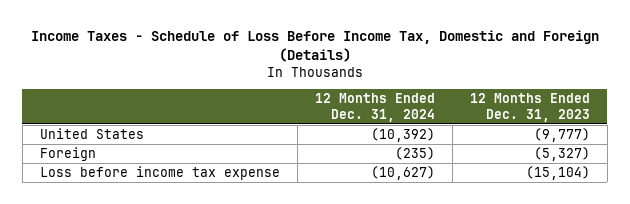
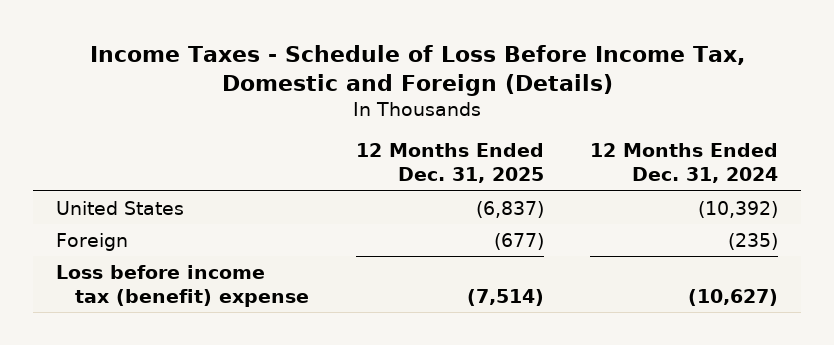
[469,93,590,122] 12 Months Ended Dec. 31, 2023 -> none
none -> [355,143,544,184] 12 Months Ended Dec. 31, 2025
[39,166,280,181] Loss before income tax expense -> [55,264,310,307] Loss before income tax (benefit) expense

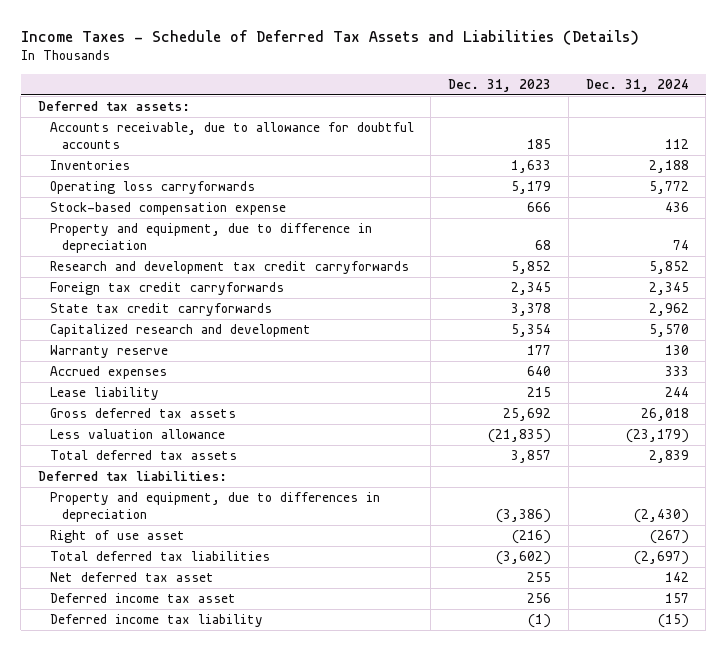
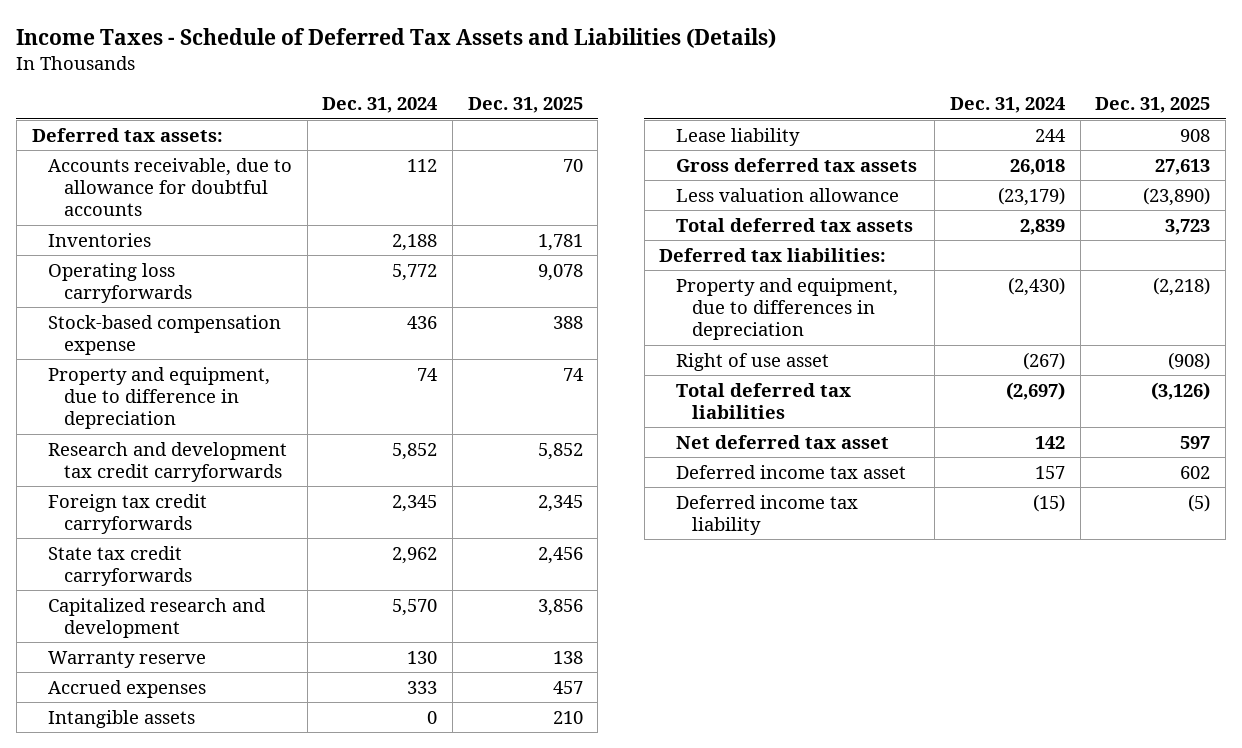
[448,78,552,92] Dec. 31, 2023 -> none
none -> [467,97,583,114] Dec. 31, 2025
none -> [47,709,195,728] Intangible assets

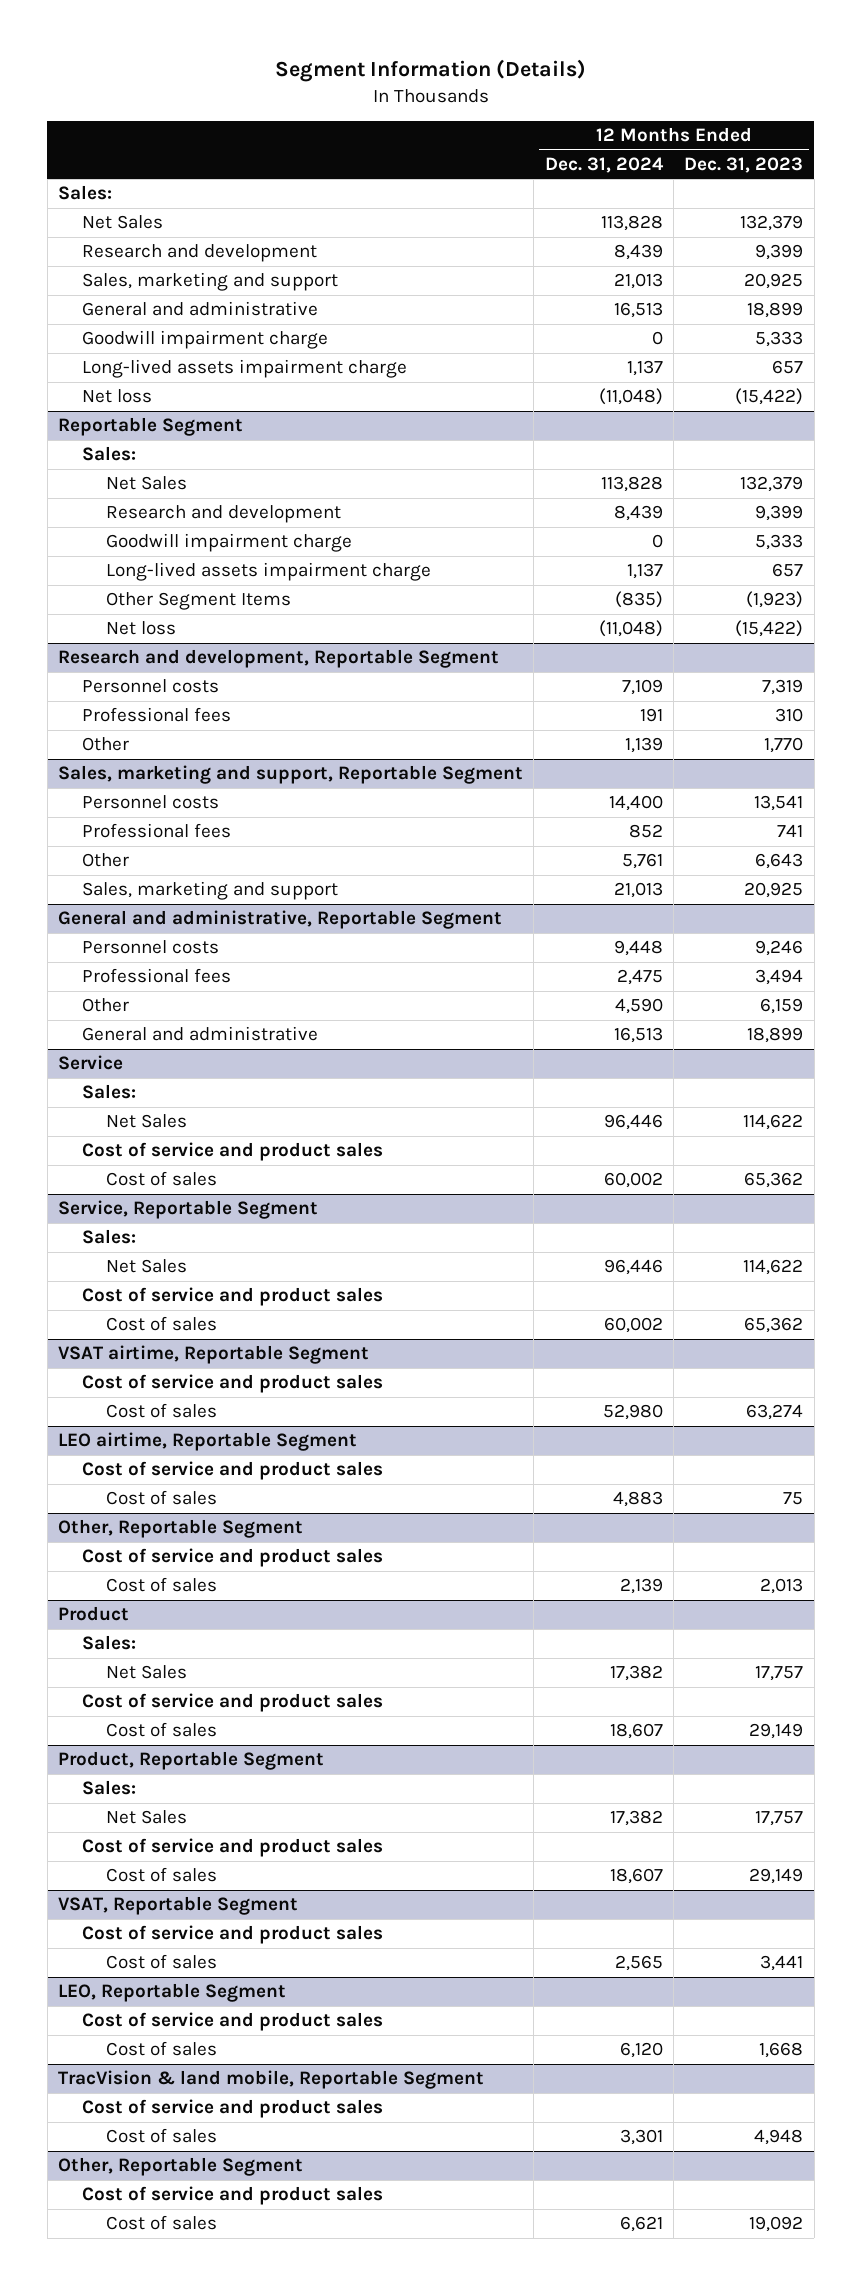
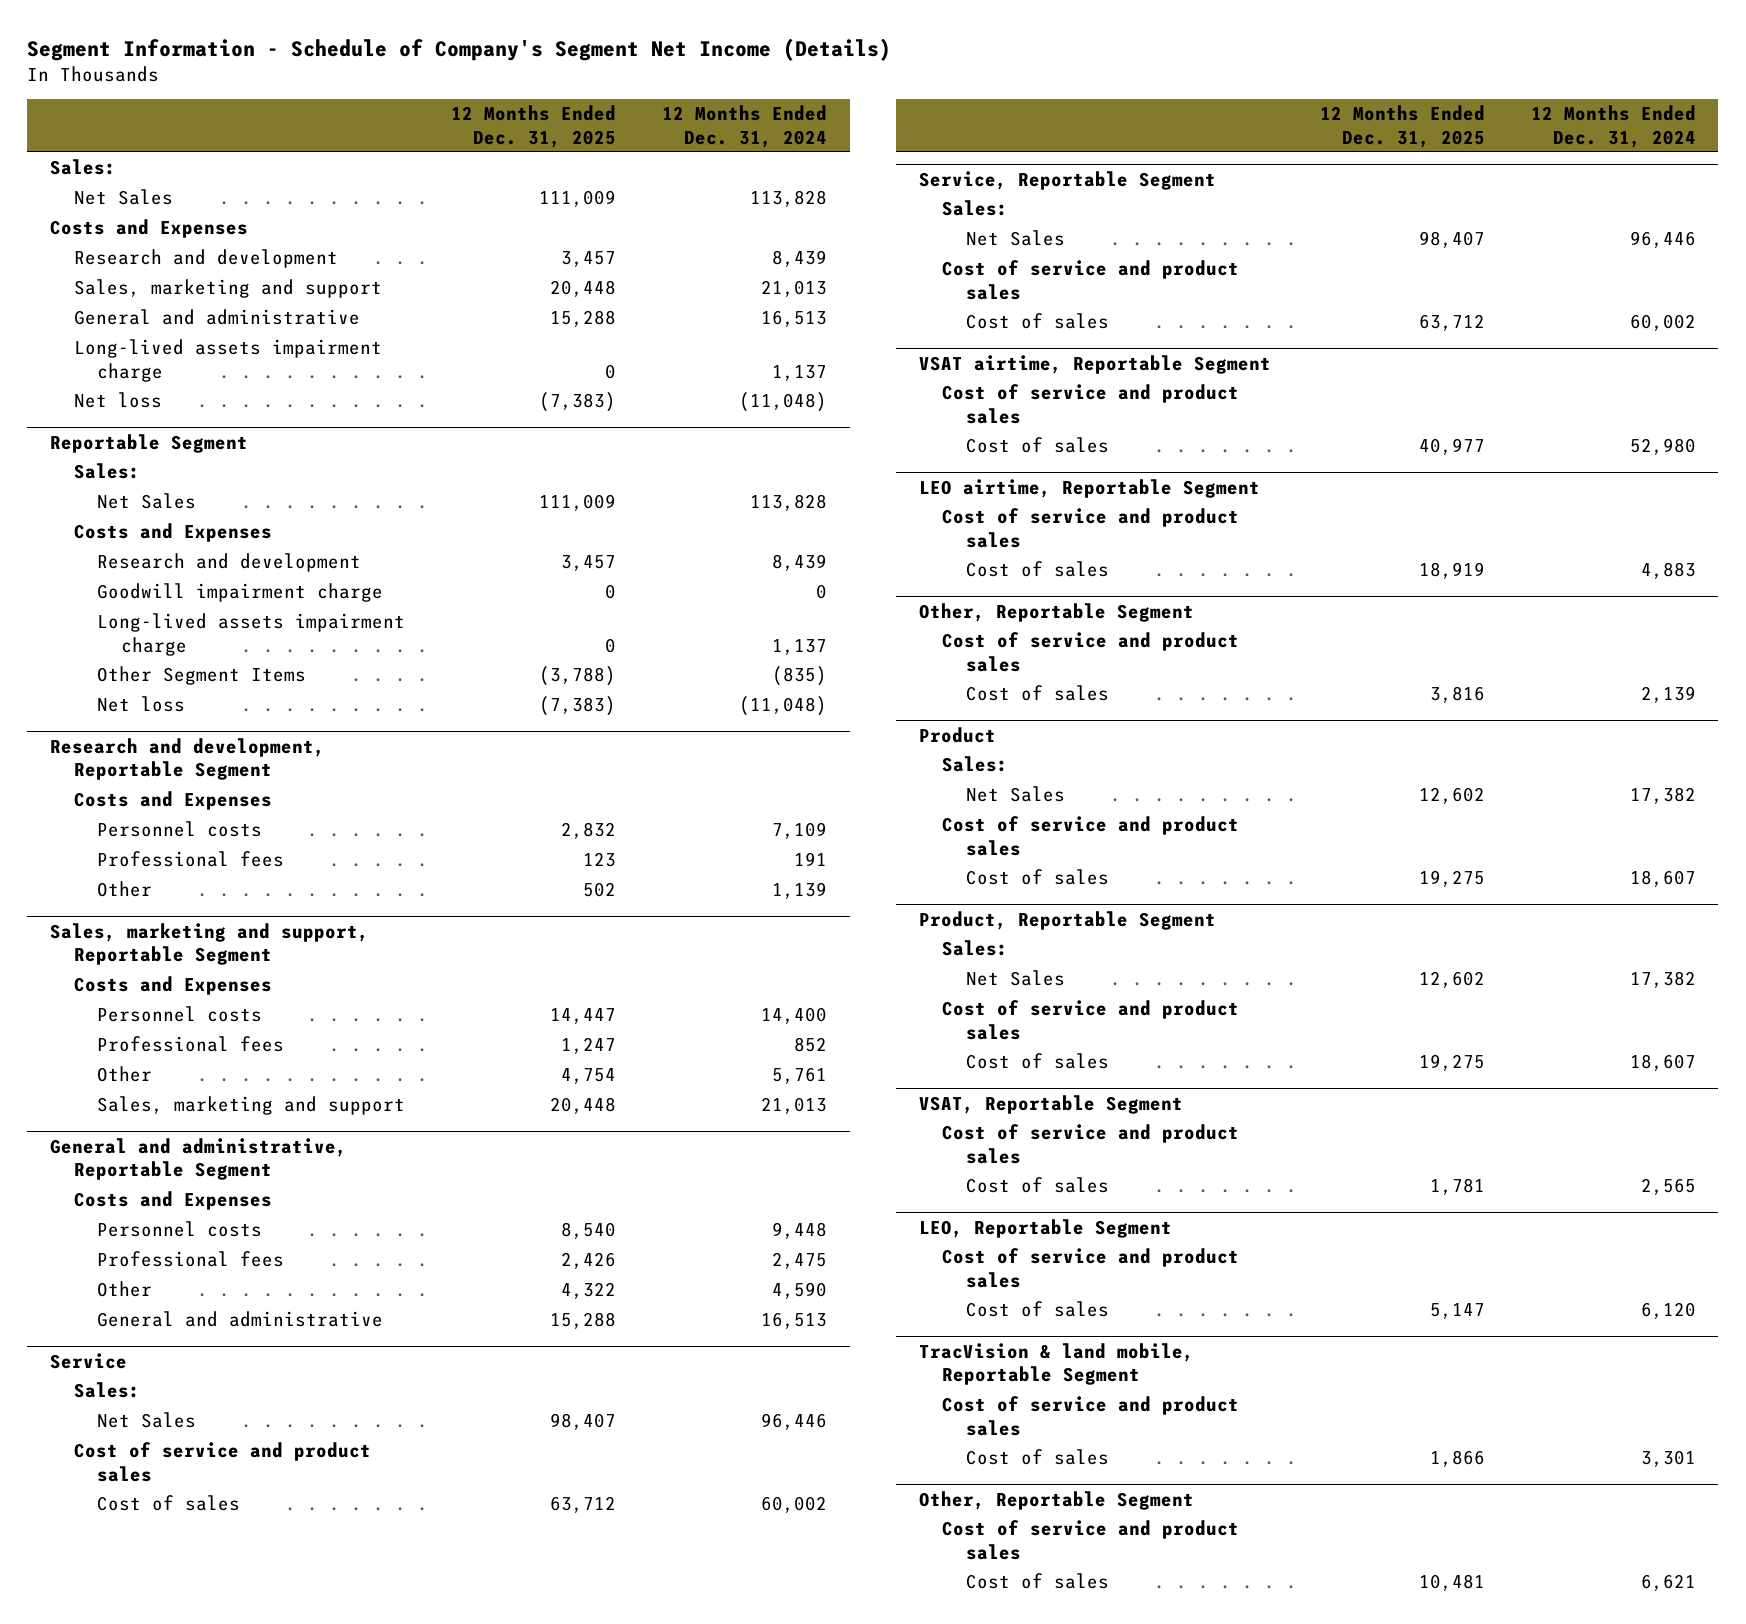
[274,59,586,83] Segment Information (Details) -> [27,37,892,61] Segment Information - Schedule of Company's Segment Net Income (Details)
[684,156,804,173] Dec. 31, 2023 -> none
none -> [451,105,617,148] 12 Months Ended Dec. 31, 2025
none -> [50,219,249,239] Costs and Expenses
[81,330,328,350] Goodwill impairment charge -> none
none -> [73,523,272,543] Costs and Expenses
none -> [73,791,272,811] Costs and Expenses
none -> [73,976,272,996] Costs and Expenses
none -> [73,1191,272,1211] Costs and Expenses

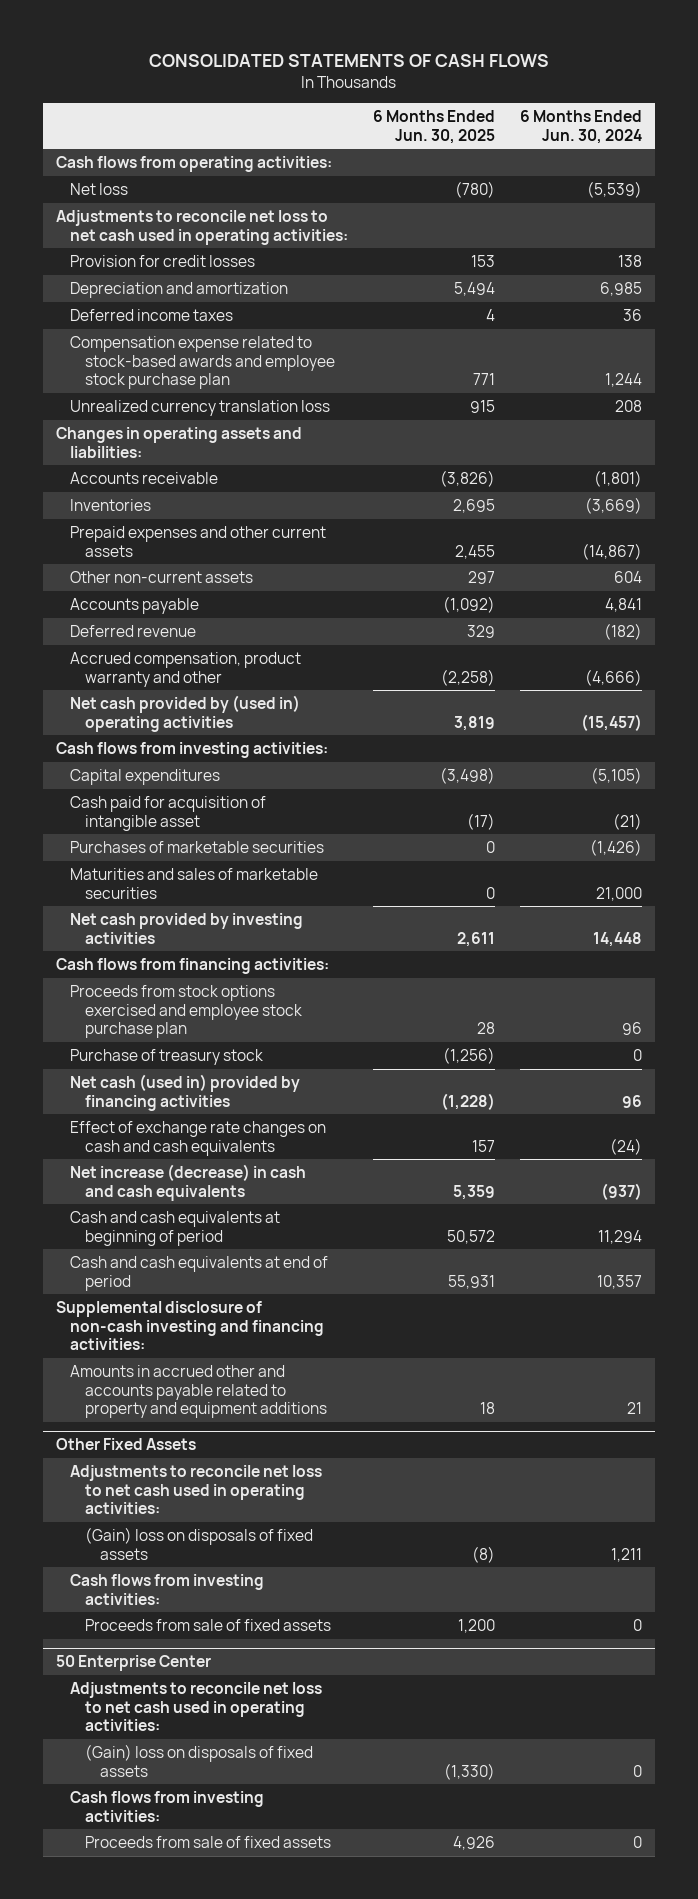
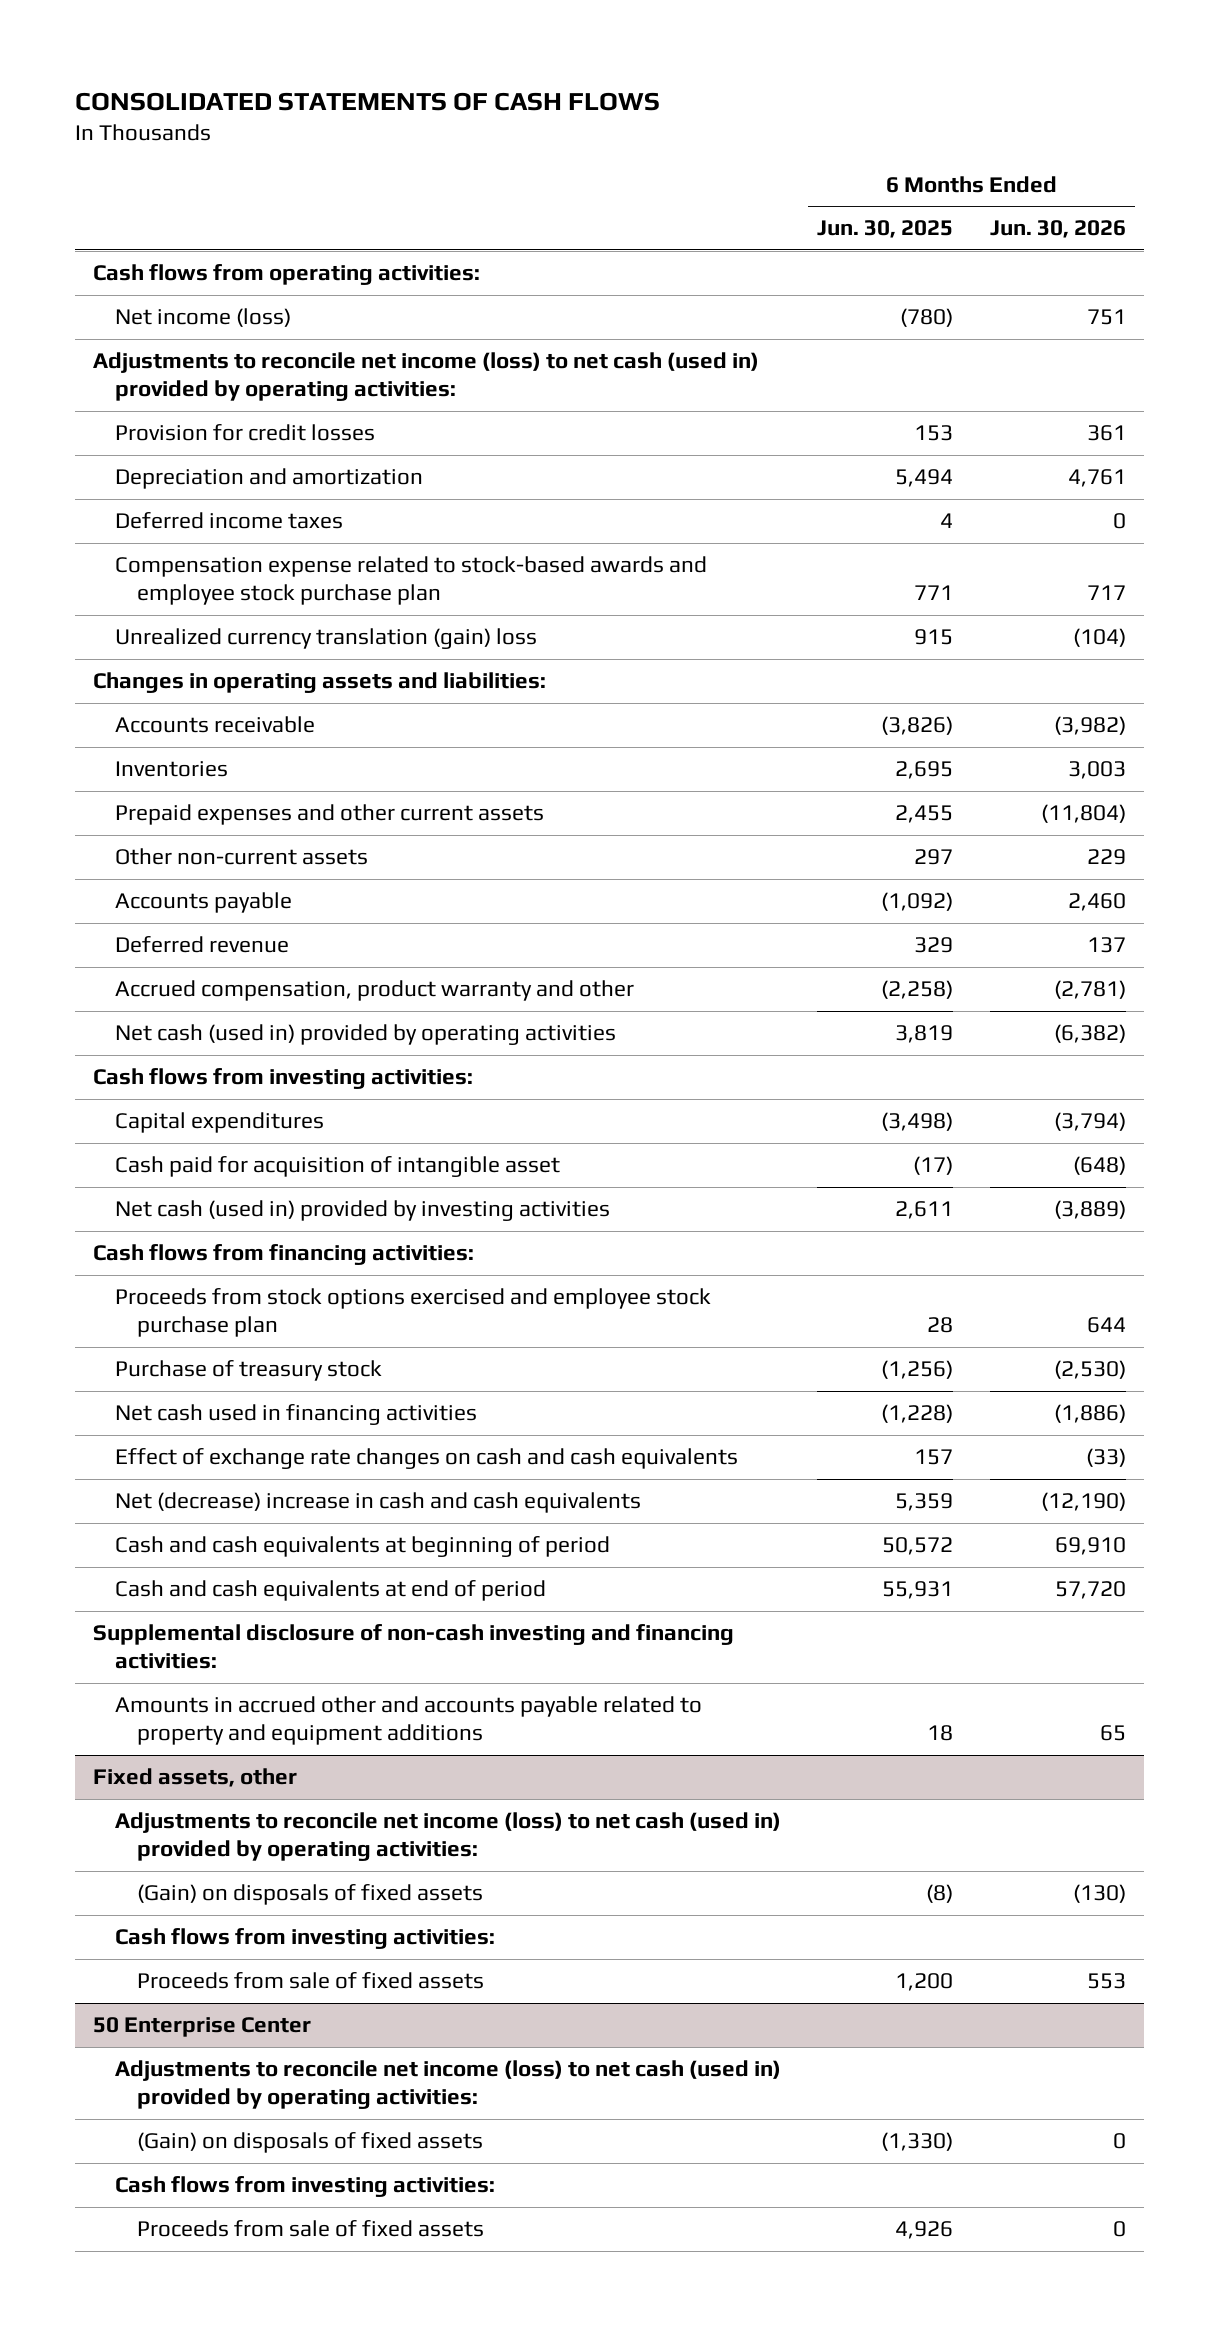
[520,110,643,144] 6 Months Ended Jun. 30, 2024 -> none
none -> [989,220,1126,239] Jun. 30, 2026
[70,183,129,196] Net loss -> [114,308,291,328] Net income (loss)
[55,210,349,245] Adjustments to reconcile net loss to net cash used in operating activities: -> [93,352,760,402] Adjustments to reconcile net income (loss) to net cash (used in) provided by operating activities:
[70,400,331,417] Unrealized currency translation loss -> [114,628,537,650] Unrealized currency translation (gain) loss
[70,695,301,732] Net cash provided by (used in) operating activities -> [114,1024,616,1046] Net cash (used in) provided by operating activities
[70,841,325,854] Purchases of marketable securities -> none
[70,868,319,899] Maturities and sales of marketable securities -> none
[70,913,304,944] Net cash provided by investing activities -> [114,1200,610,1222] Net cash (used in) provided by investing activities
[70,1074,301,1111] Net cash (used in) provided by financing activities -> [114,1404,477,1426] Net cash used in financing activities
[70,1164,307,1201] Net increase (decrease) in cash and cash equivalents -> [114,1492,641,1514] Net (decrease) increase in cash and cash equivalents
[55,1438,196,1451] Other Fixed Assets -> [93,1768,298,1788] Fixed assets, other
[70,1465,323,1514] Adjustments to reconcile net loss to net cash used in operating activities: -> [114,1812,781,1862] Adjustments to reconcile net income (loss) to net cash (used in) provided by operating activities:
[85,1527,314,1560] (Gain) loss on disposals of fixed assets -> [136,1884,483,1906] (Gain) on disposals of fixed assets
[70,1682,323,1731] Adjustments to reconcile net loss to net cash used in operating activities: -> [114,2060,781,2110] Adjustments to reconcile net income (loss) to net cash (used in) provided by operating activities:
[85,1744,314,1777] (Gain) loss on disposals of fixed assets -> [136,2132,483,2154] (Gain) on disposals of fixed assets

